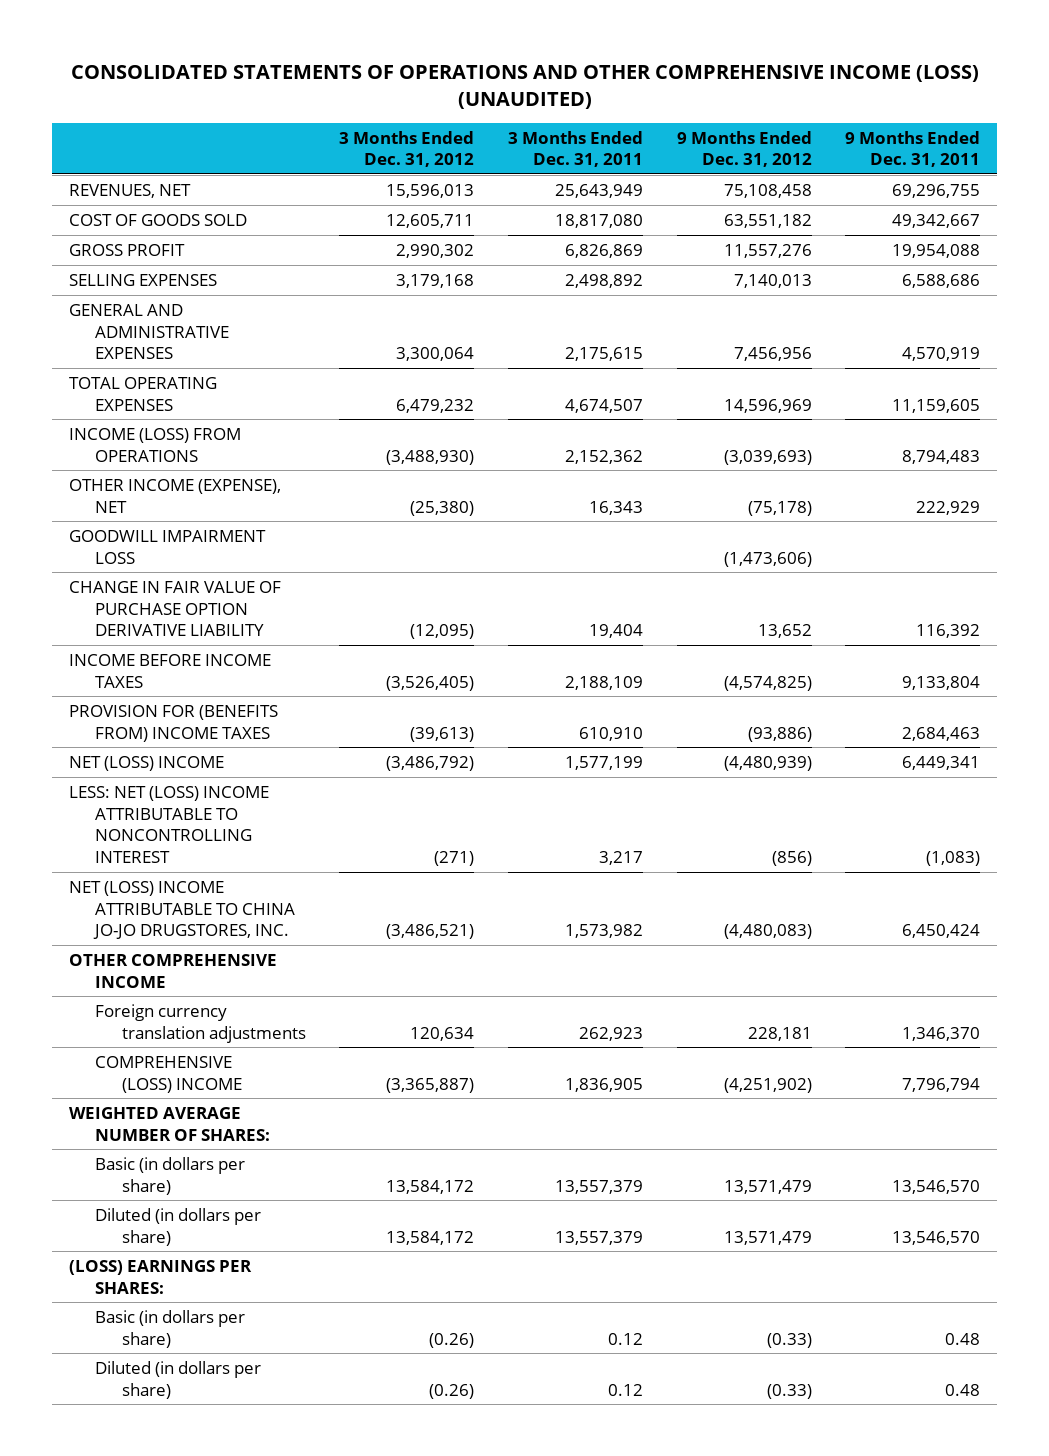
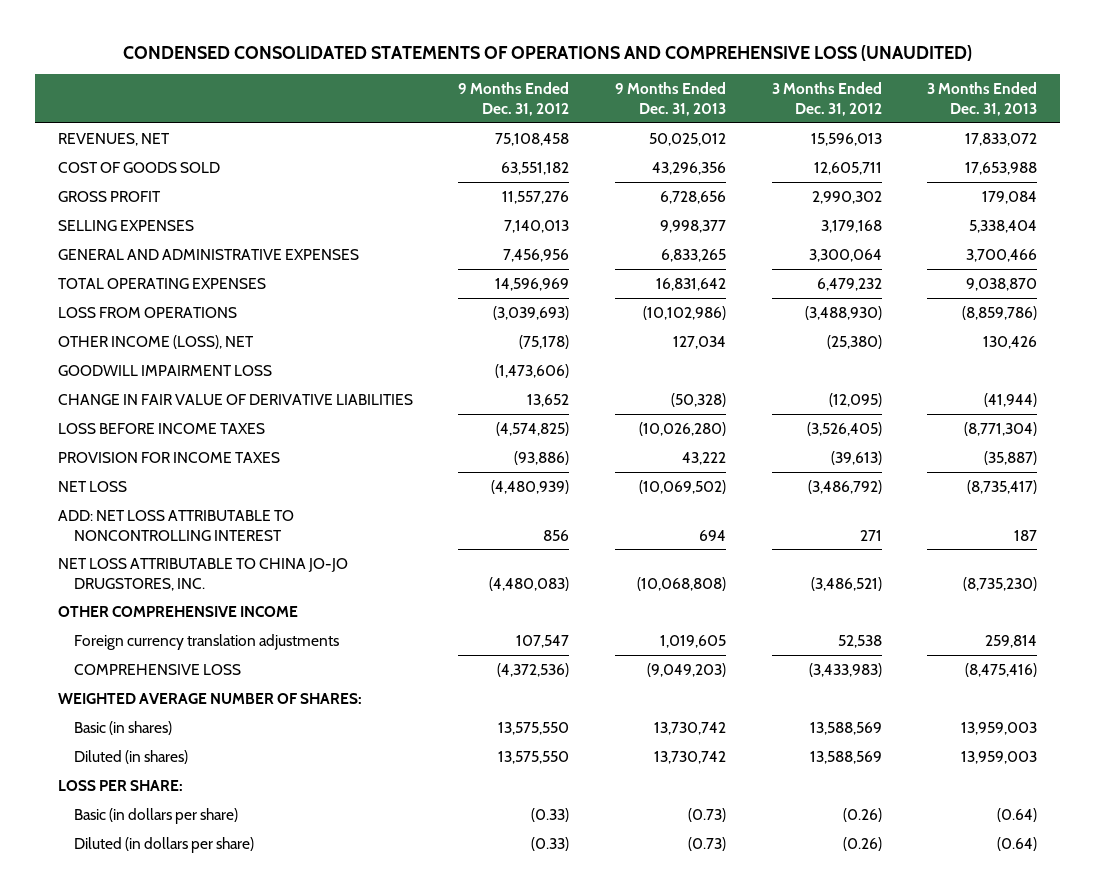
[70,64,979,109] CONSOLIDATED STATEMENTS OF OPERATIONS AND OTHER COMPREHENSIVE INCOME (LOSS) (UNAUDITED) -> [123,44,973,61] CONDENSED CONSOLIDATED STATEMENTS OF OPERATIONS AND COMPREHENSIVE LOSS (UNAUDITED)
[508,130,644,168] 3 Months Ended Dec. 31, 2011 -> none
[845,130,981,168] 9 Months Ended Dec. 31, 2011 -> none
none -> [614,81,726,116] 9 Months Ended Dec. 31, 2013
none -> [927,81,1038,116] 3 Months Ended Dec. 31, 2013
[69,427,242,462] INCOME (LOSS) FROM OPERATIONS -> [57,306,237,318] LOSS FROM OPERATIONS
[69,478,282,513] OTHER INCOME (EXPENSE), NET -> [57,334,254,349] OTHER INCOME (LOSS), NET
[69,580,282,637] CHANGE IN FAIR VALUE OF PURCHASE OPTION DERIVATIVE LIABILITY -> [57,393,413,405] CHANGE IN FAIR VALUE OF DERIVATIVE LIABILITIES
[69,653,272,688] INCOME BEFORE INCOME TAXES -> [57,422,265,434] LOSS BEFORE INCOME TAXES
[69,704,279,742] PROVISION FOR (BENEFITS FROM) INCOME TAXES -> [57,451,280,463] PROVISION FOR INCOME TAXES
[69,755,225,771] NET (LOSS) INCOME -> [57,480,127,492] NET LOSS
[69,785,270,863] LESS: NET (LOSS) INCOME ATTRIBUTABLE TO NONCONTROLLING INTEREST -> [57,509,294,541] ADD: NET LOSS ATTRIBUTABLE TO NONCONTROLLING INTEREST
[434,850,475,866] (271) -> [859,529,882,541] 271
[771,850,812,866] (856) -> [543,529,570,541] 856
[69,880,296,940] NET (LOSS) INCOME ATTRIBUTABLE TO CHINA JO-JO DRUGSTORES, INC. -> [57,557,348,591] NET LOSS ATTRIBUTABLE TO CHINA JO-JO DRUGSTORES, INC.
[410,1026,475,1041] 120,634 -> [837,634,882,648] 52,538
[747,1026,812,1041] 228,181 -> [516,634,570,648] 107,547
[95,1055,242,1093] COMPREHENSIVE (LOSS) INCOME -> [74,663,242,675] COMPREHENSIVE LOSS
[386,1077,475,1093] (3,365,887) -> [808,662,882,677] (3,433,983)
[723,1077,812,1093] (4,251,902) -> [497,662,570,677] (4,372,536)
[95,1156,246,1195] Basic (in dollars per share) -> [74,720,173,735] Basic (in shares)
[386,1179,475,1194] 13,584,172 -> [809,721,882,735] 13,588,569
[723,1179,812,1194] 13,571,479 -> [498,721,570,735] 13,575,550
[95,1207,262,1246] Diluted (in dollars per share) -> [74,749,189,764] Diluted (in shares)
[386,1230,475,1245] 13,584,172 -> [809,750,882,764] 13,588,569
[723,1230,812,1245] 13,571,479 -> [498,750,570,764] 13,575,550
[69,1259,253,1294] (LOSS) EARNINGS PER SHARES: -> [57,779,183,791] LOSS PER SHARE:

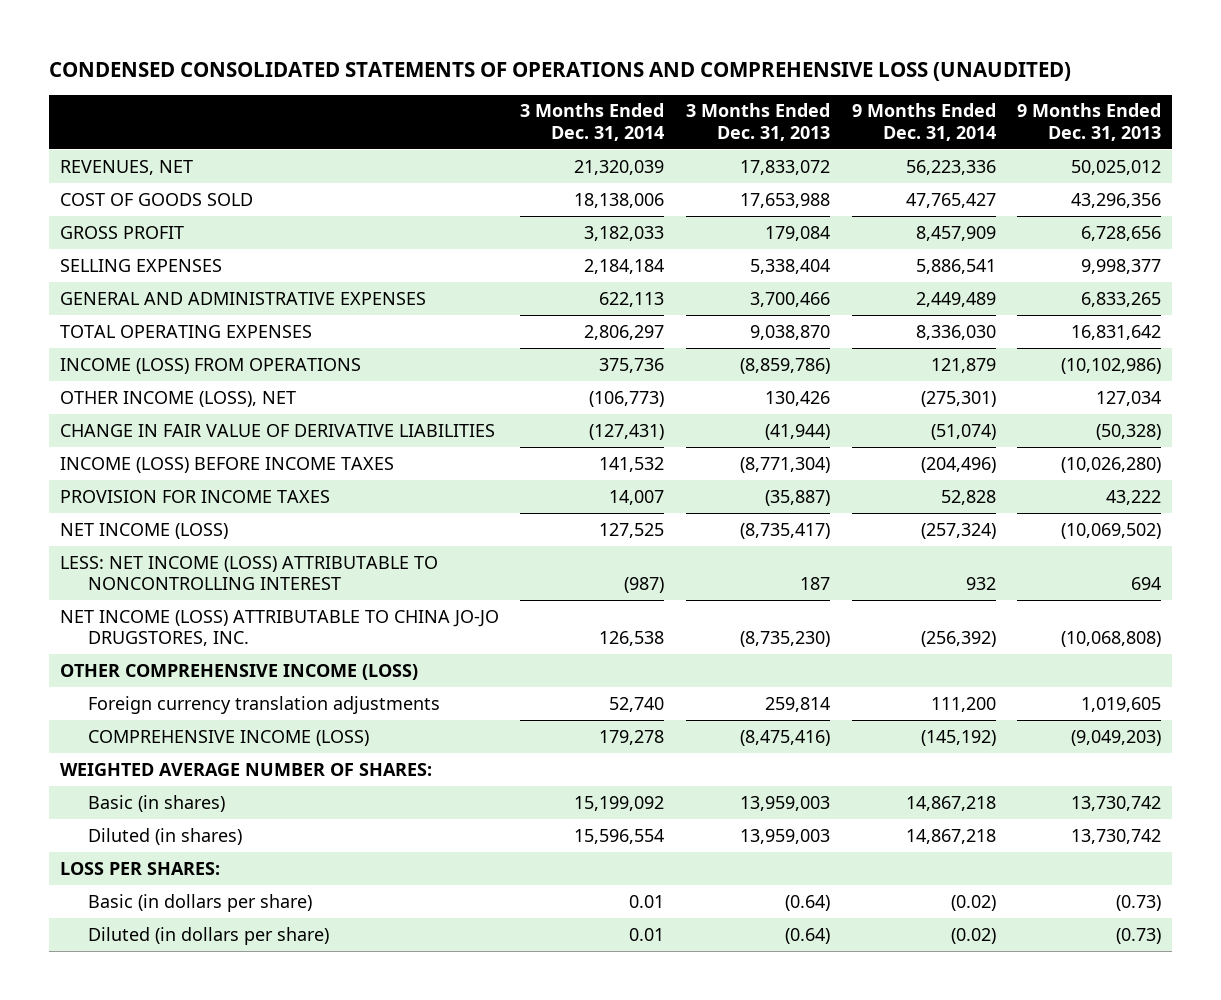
[458,81,570,116] 9 Months Ended Dec. 31, 2012 -> none
[771,81,882,116] 3 Months Ended Dec. 31, 2012 -> none
none -> [520,103,665,142] 3 Months Ended Dec. 31, 2014
none -> [851,103,996,142] 9 Months Ended Dec. 31, 2014
[57,306,237,318] LOSS FROM OPERATIONS -> [59,357,361,374] INCOME (LOSS) FROM OPERATIONS
[57,364,272,376] GOODWILL IMPAIRMENT LOSS -> none
[57,422,265,434] LOSS BEFORE INCOME TAXES -> [59,456,394,473] INCOME (LOSS) BEFORE INCOME TAXES
[57,480,127,492] NET LOSS -> [59,522,228,539] NET INCOME (LOSS)
[57,509,294,541] ADD: NET LOSS ATTRIBUTABLE TO NONCONTROLLING INTEREST -> [59,555,438,591] LESS: NET INCOME (LOSS) ATTRIBUTABLE TO NONCONTROLLING INTEREST
[57,557,348,591] NET LOSS ATTRIBUTABLE TO CHINA JO-JO DRUGSTORES, INC. -> [59,609,499,647] NET INCOME (LOSS) ATTRIBUTABLE TO CHINA JO-JO DRUGSTORES, INC.
[57,605,298,617] OTHER COMPREHENSIVE INCOME -> [59,663,418,680] OTHER COMPREHENSIVE INCOME (LOSS)
[74,663,242,675] COMPREHENSIVE LOSS -> [88,729,370,746] COMPREHENSIVE INCOME (LOSS)
[57,779,183,791] LOSS PER SHARE: -> [59,861,220,875] LOSS PER SHARES:

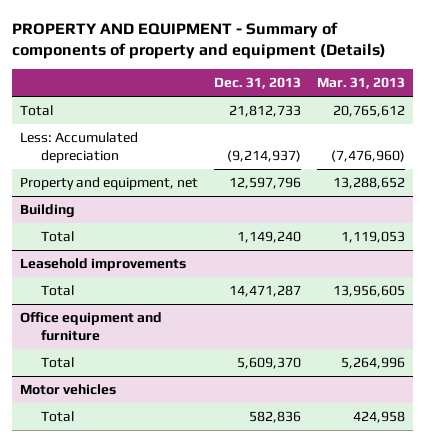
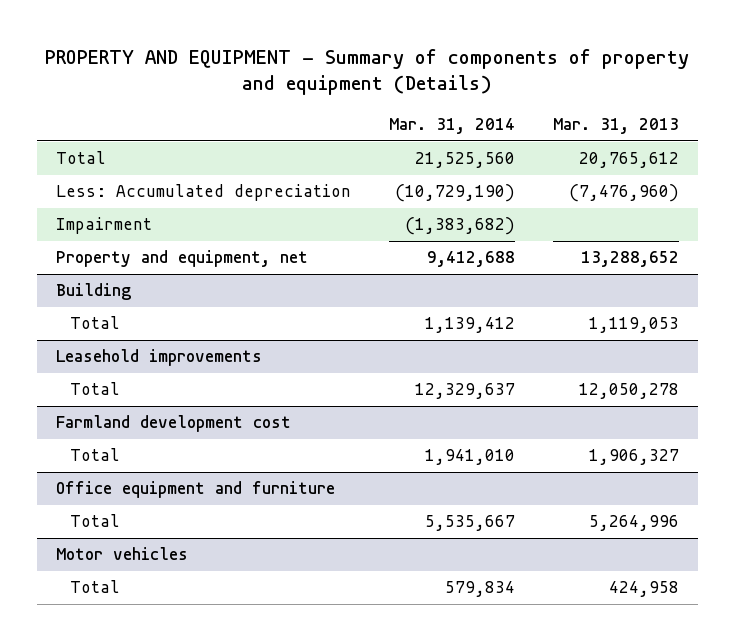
[214,77,302,90] Dec. 31, 2013 -> none
none -> [388,118,515,135] Mar. 31, 2014
none -> [55,217,152,235] Impairment
[332,285,405,298] 13,956,605 -> [578,383,679,400] 12,050,278
none -> [55,415,291,433] Farmland development cost
none -> [69,448,120,462] Total

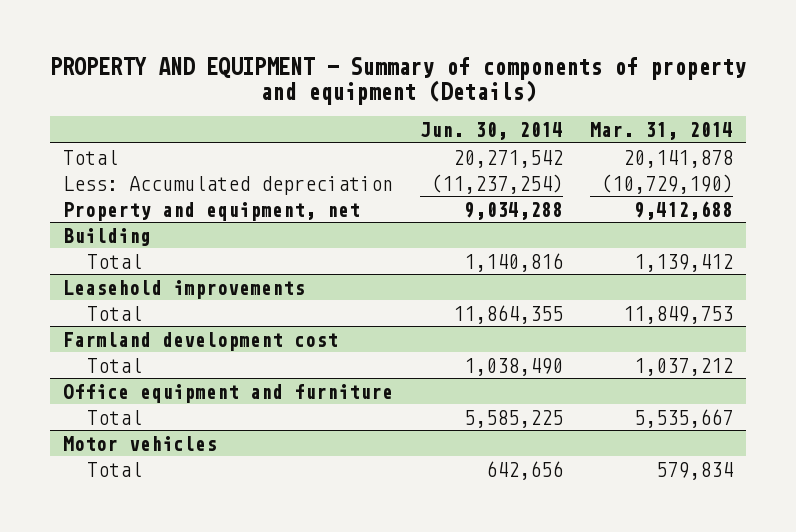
[552,118,679,135] Mar. 31, 2013 -> none
none -> [419,121,563,140] Jun. 30, 2014
[414,152,515,169] 21,525,560 -> [622,149,733,168] 20,141,878
[55,217,152,235] Impairment -> none
[414,383,515,400] 12,329,637 -> [622,305,733,324] 11,849,753
[424,449,515,466] 1,941,010 -> [633,357,733,376] 1,037,212

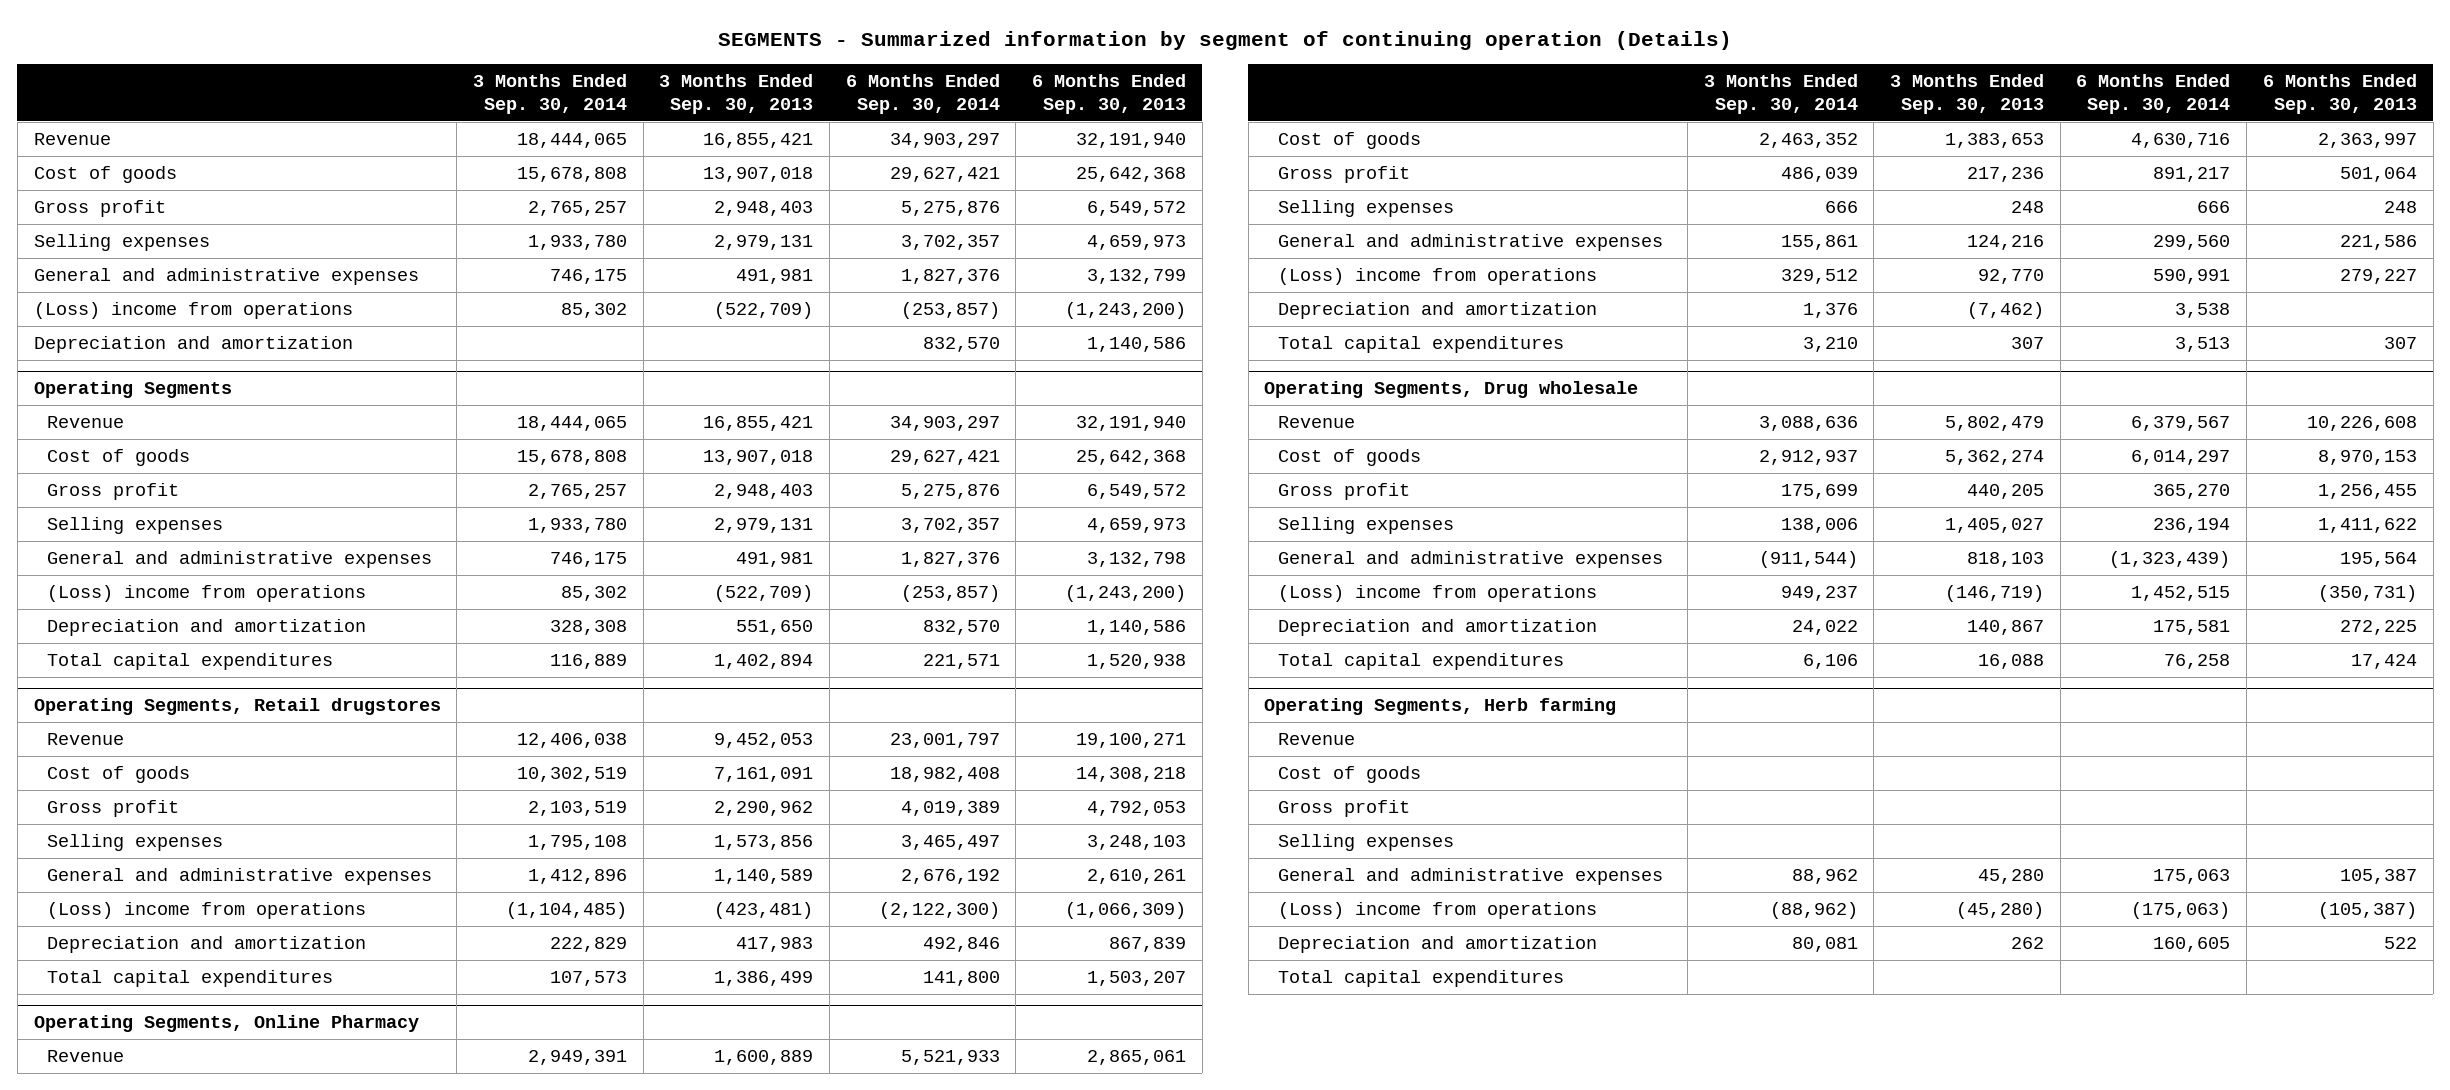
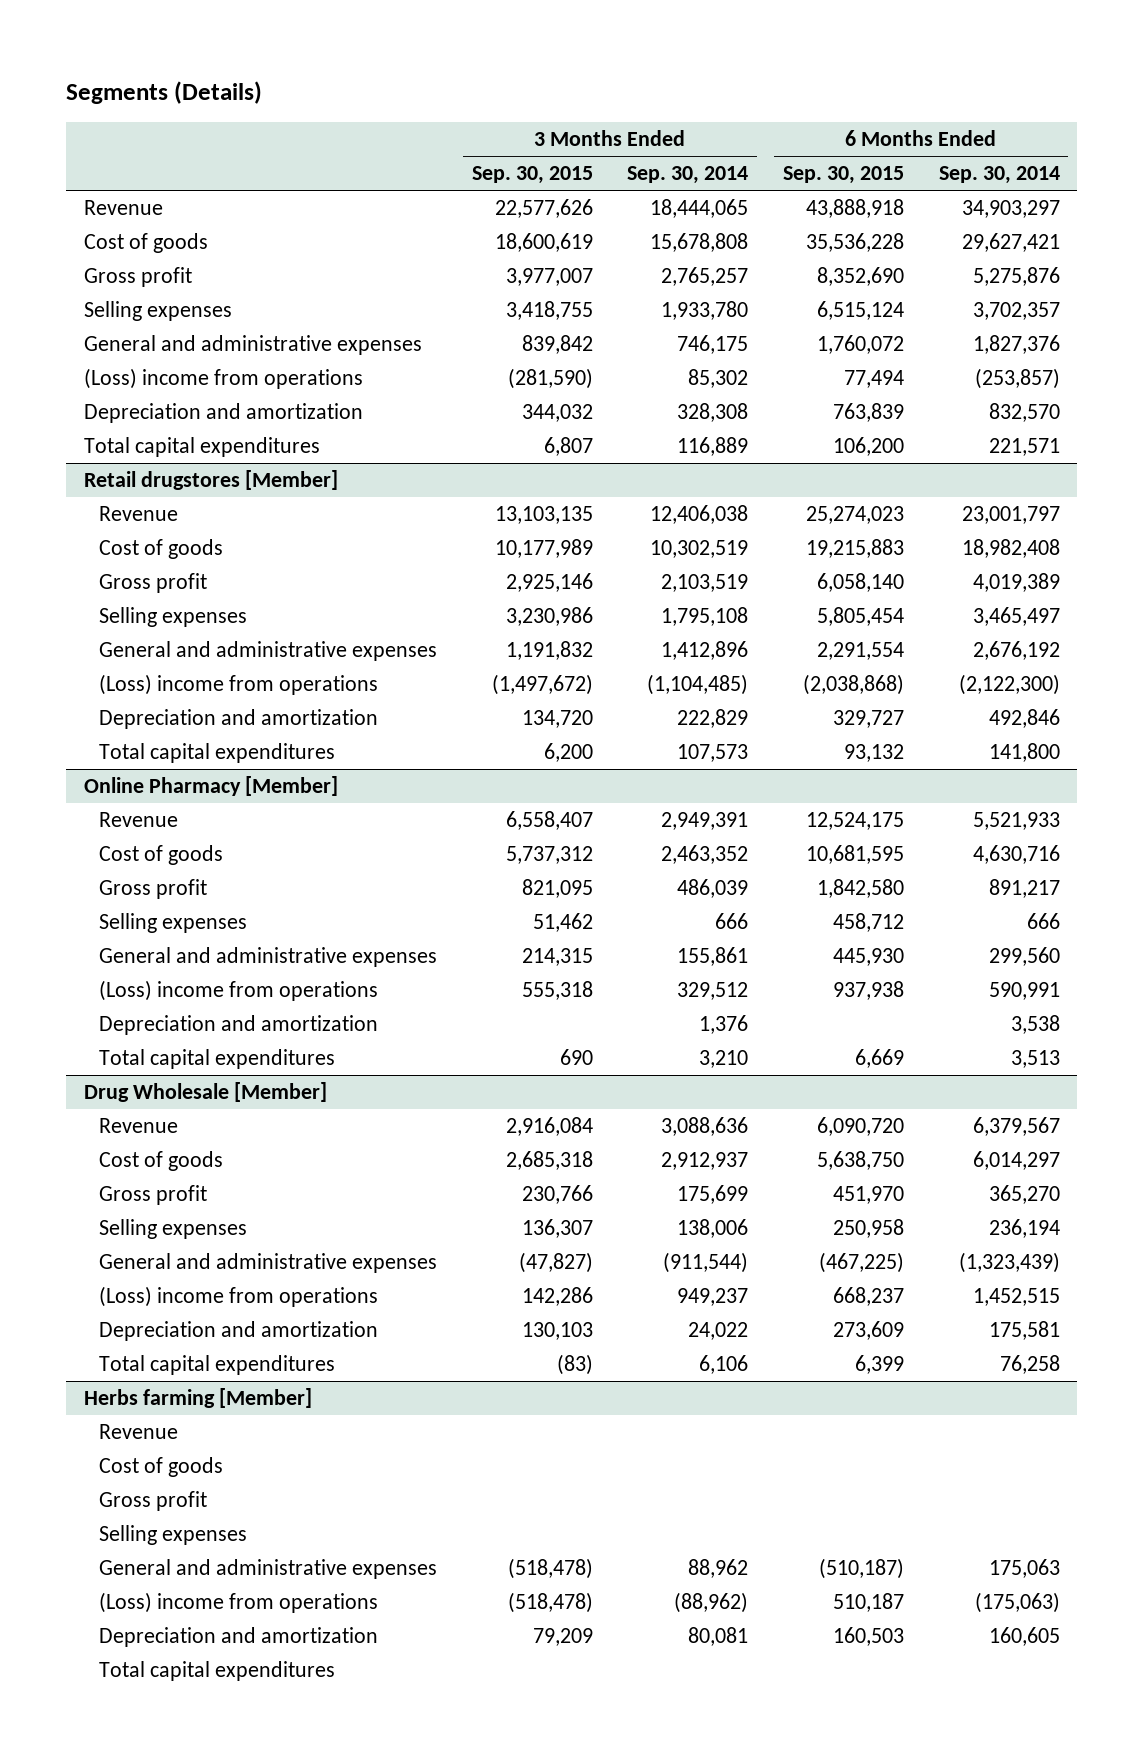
[718,30,1733,50] SEGMENTS - Summarized information by segment of continuing operation (Details) -> [66,81,263,105] Segments (Details)
[659,74,814,114] 3 Months Ended Sep. 30, 2013 -> none
[1032,74,1187,114] 6 Months Ended Sep. 30, 2013 -> none
none -> [471,166,593,185] Sep. 30, 2015
none -> [783,166,905,185] Sep. 30, 2015
[33,335,353,353] Depreciation and amortization -> none
[33,381,232,399] Operating Segments -> none
[47,415,125,428] Revenue -> none
[47,448,191,466] Cost of goods -> none
[47,482,180,500] Gross profit -> none
[47,516,224,534] Selling expenses -> none
[47,550,433,568] General and administrative expenses -> none
[47,584,367,602] (Loss) income from operations -> none
[33,698,441,716] Operating Segments, Retail drugstores -> none
none -> [83,470,338,491] Retail drugstores [Member]
[33,1015,419,1033] Operating Segments, Online Pharmacy -> none
none -> [83,776,338,797] Online Pharmacy [Member]
[1264,381,1639,399] Operating Segments, Drug wholesale -> none
none -> [83,1082,327,1103] Drug Wholesale [Member]
[1264,698,1617,716] Operating Segments, Herb farming -> none
none -> [83,1388,312,1409] Herbs farming [Member]

